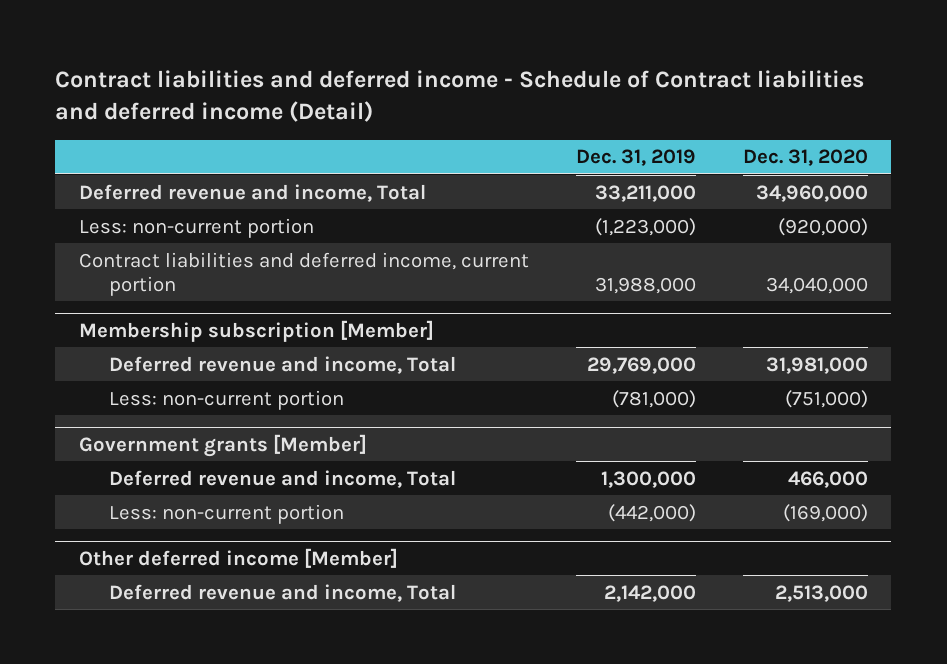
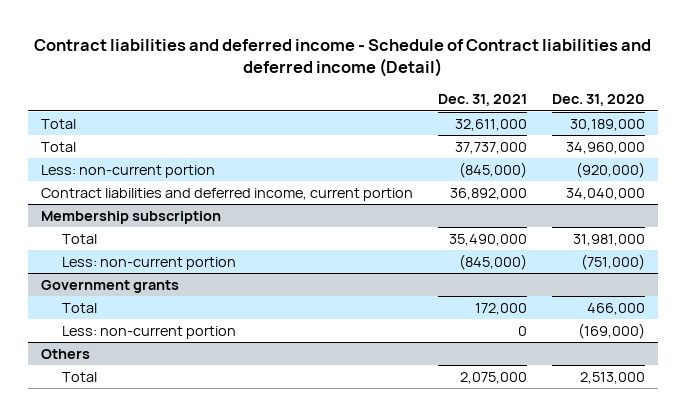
[575,149,696,167] Dec. 31, 2019 -> none
none -> [437,94,527,107] Dec. 31, 2021
none -> [40,118,76,129] Total
[78,183,426,202] Deferred revenue and income, Total -> [40,141,76,152] Total
[78,319,434,342] Membership subscription [Member] -> [40,210,221,224] Membership subscription
[109,355,457,374] Deferred revenue and income, Total -> [61,233,97,244] Total
[78,433,367,457] Government grants [Member] -> [40,279,179,293] Government grants
[109,469,457,488] Deferred revenue and income, Total -> [61,302,97,313] Total
[78,547,398,568] Other deferred income [Member] -> [40,348,90,359] Others
[109,583,457,602] Deferred revenue and income, Total -> [61,371,97,382] Total

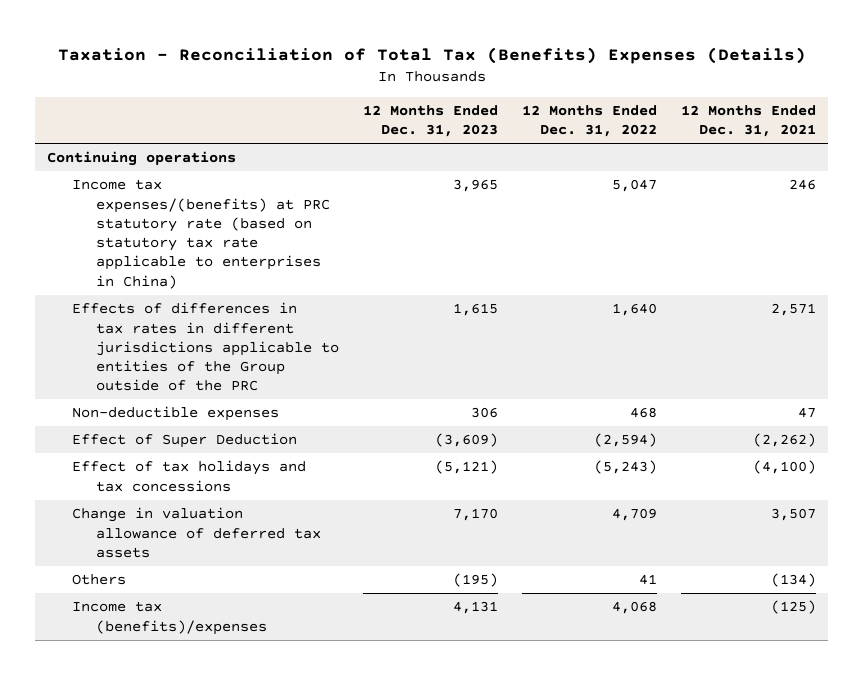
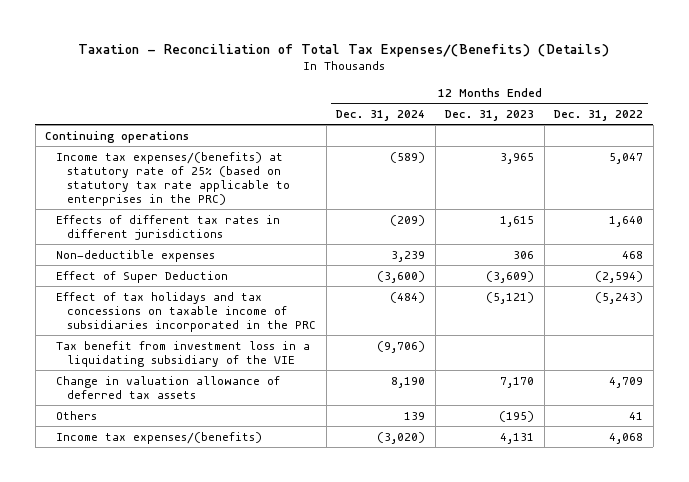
[57,46,806,64] Taxation - Reconciliation of Total Tax (Benefits) Expenses (Details) -> [78,43,610,57] Taxation - Reconciliation of Total Tax Expenses/(Benefits) (Details)
[680,104,816,138] 12 Months Ended Dec. 31, 2021 -> none
none -> [336,109,426,121] Dec. 31, 2024
[71,179,330,289] Income tax expenses/(benefits) at PRC statutory rate (based on statutory tax rate applicable to enterprises in China) -> [56,151,291,207] Income tax expenses/(benefits) at statutory rate of 25% (based on statutory tax rate applicable to enterprises in the PRC)
[71,302,339,392] Effects of differences in tax rates in different jurisdictions applicable to entities of the Group outside of the PRC -> [56,214,281,240] Effects of different tax rates in different jurisdictions
[71,460,306,492] Effect of tax holidays and tax concessions -> [56,291,317,332] Effect of tax holidays and tax concessions on taxable income of subsidiaries incorporated in the PRC
none -> [56,340,311,367] Tax benefit from investment loss in a liquidating subsidiary of the VIE
[71,601,267,635] Income tax (benefits)/expenses -> [56,431,263,444] Income tax expenses/(benefits)

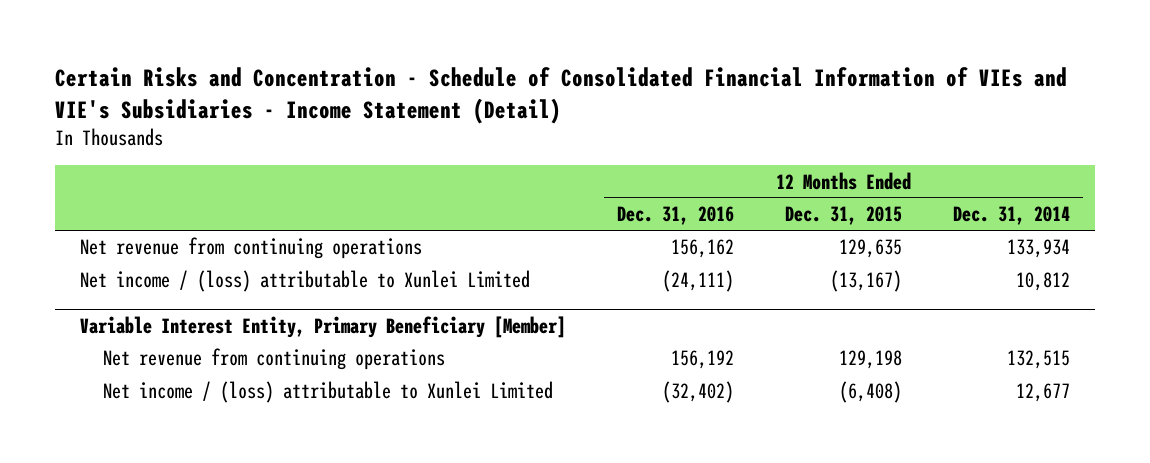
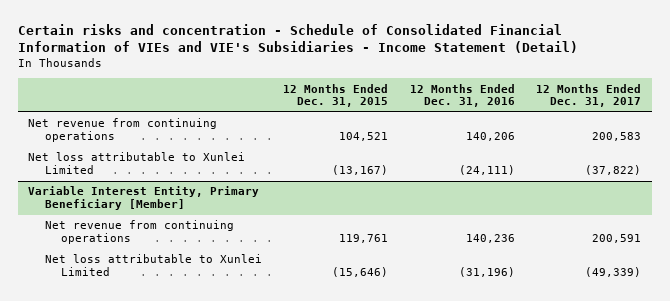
[54,67,1067,124] Certain Risks and Concentration - Schedule of Consolidated Financial Information of VIEs and VIE's Subsidiaries - Income Statement (Detail) -> [17,23,578,54] Certain risks and concentration - Schedule of Consolidated Financial Information of VIEs and VIE's Subsidiaries - Income Statement (Detail)
[953,206,1071,226] Dec. 31, 2014 -> none
none -> [536,83,642,108] 12 Months Ended Dec. 31, 2017
[671,239,735,259] 156,162 -> [465,132,515,142] 140,206
[839,239,903,259] 129,635 -> [339,132,389,142] 104,521
[80,270,531,293] Net income / (loss) attributable to Xunlei Limited -> [28,152,246,175] Net loss attributable to Xunlei Limited
[671,350,735,370] 156,192 -> [465,234,515,244] 140,236
[839,350,903,370] 129,198 -> [339,234,389,244] 119,761
[102,381,553,404] Net income / (loss) attributable to Xunlei Limited -> [44,254,262,277] Net loss attributable to Xunlei Limited
[662,381,735,404] (32,402) -> [458,267,515,278] (31,196)
[839,381,903,404] (6,408) -> [332,267,389,278] (15,646)

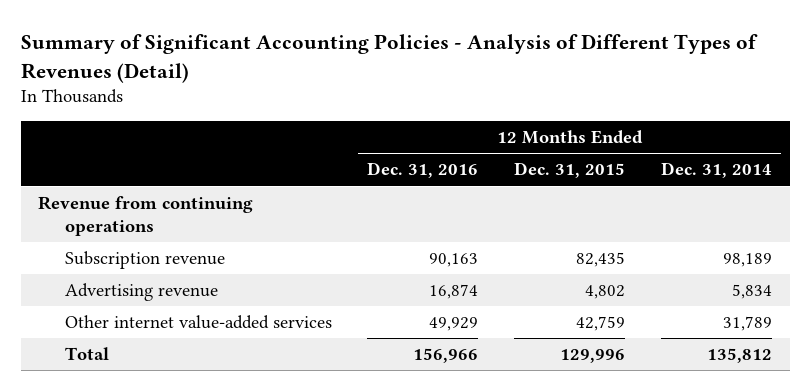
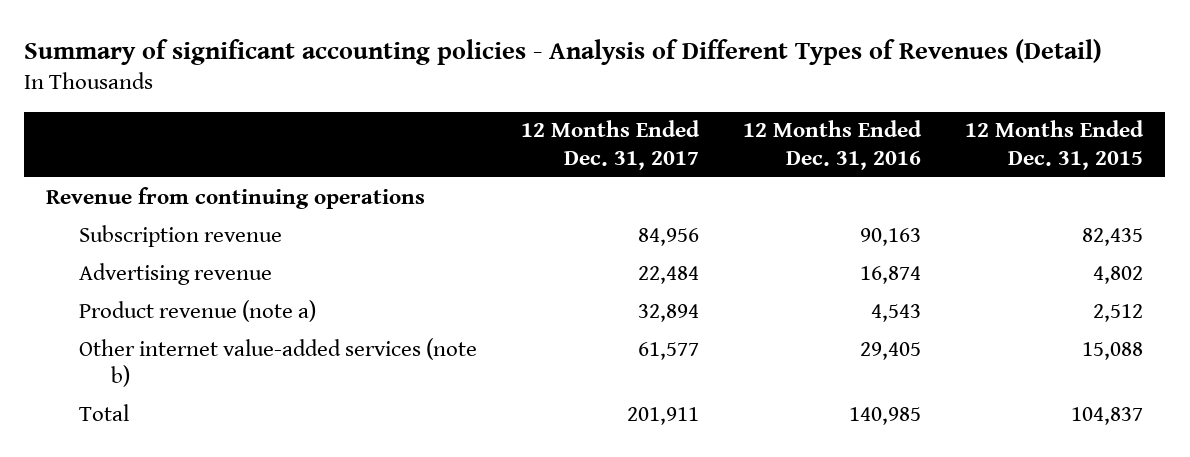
[20,34,758,83] Summary of Significant Accounting Policies - Analysis of Different Types of Revenues (Detail) -> [24,39,1103,66] Summary of significant accounting policies - Analysis of Different Types of Revenues (Detail)
[661,162,773,179] Dec. 31, 2014 -> none
none -> [521,120,701,170] 12 Months Ended Dec. 31, 2017
none -> [78,299,316,322] Product revenue (note a)
[64,315,332,330] Other internet value-added services -> [78,337,477,387] Other internet value-added services (note b)
[429,317,479,332] 49,929 -> [860,341,922,360] 29,405
[576,316,626,332] 42,759 -> [1082,341,1144,360] 15,088
[413,348,479,364] 156,966 -> [849,406,922,425] 140,985
[560,349,626,364] 129,996 -> [1071,406,1144,425] 104,837

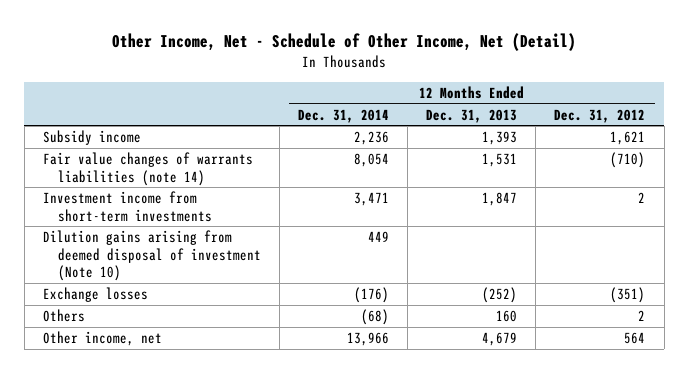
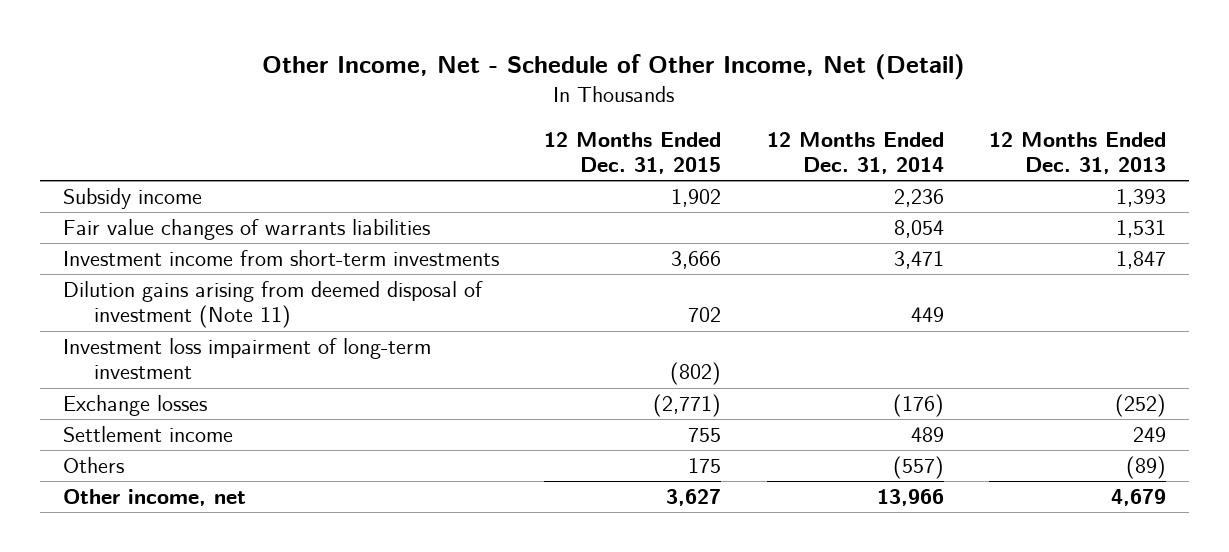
[554,108,646,123] Dec. 31, 2012 -> none
none -> [544,131,722,174] 12 Months Ended Dec. 31, 2015
[42,152,253,186] Fair value changes of warrants liabilities (note 14) -> [62,219,430,241] Fair value changes of warrants liabilities
[42,230,262,282] Dilution gains arising from deemed disposal of investment (Note 10) -> [62,281,483,329] Dilution gains arising from deemed disposal of investment (Note 11)
none -> [62,338,431,380] Investment loss impairment of long-term investment
none -> [62,426,233,443] Settlement income
[361,309,390,326] (68) -> [892,456,944,480] (557)
[496,310,518,323] 160 -> [1126,456,1167,480] (89)

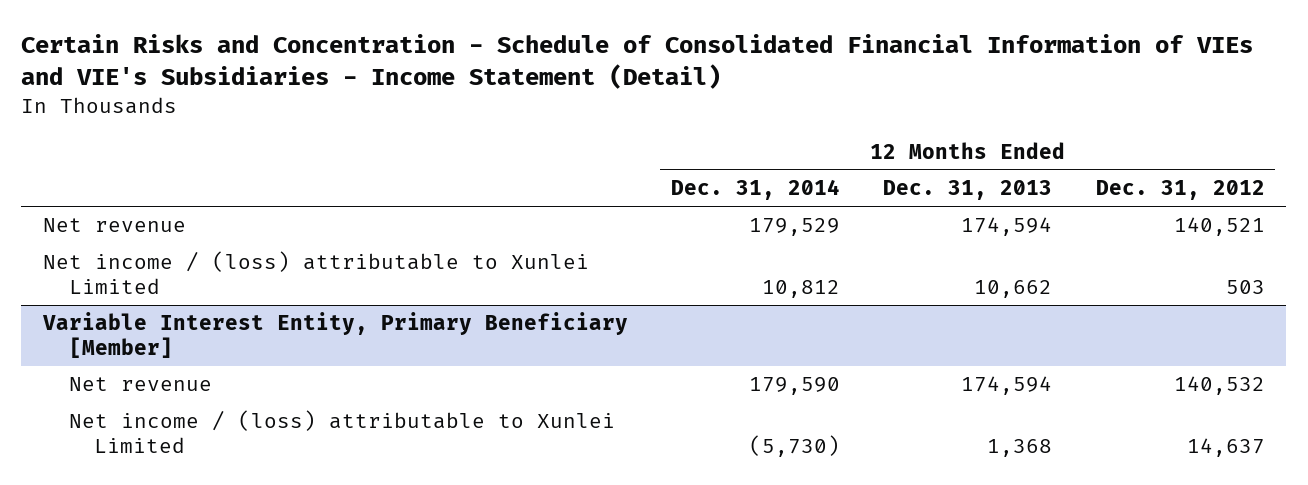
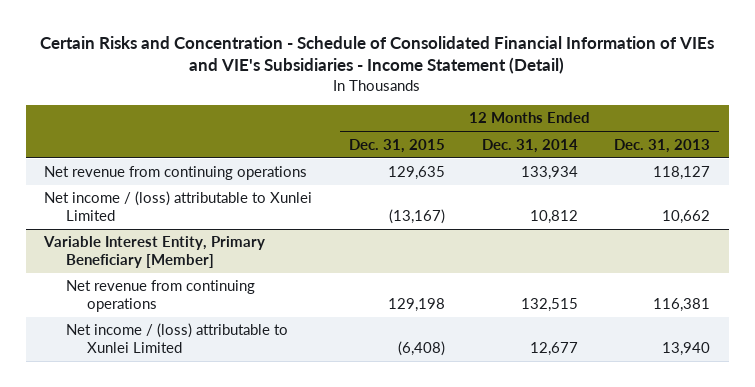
[1095,180,1265,201] Dec. 31, 2012 -> none
none -> [349,138,446,153] Dec. 31, 2015
[42,218,186,233] Net revenue -> [44,166,308,181] Net revenue from continuing operations
[749,218,841,237] 179,529 -> [520,166,578,181] 133,934
[961,217,1053,237] 174,594 -> [653,166,711,181] 118,127
[68,377,212,392] Net revenue -> [65,280,255,313] Net revenue from continuing operations
[749,377,841,396] 179,590 -> [520,298,578,313] 132,515
[961,376,1053,396] 174,594 -> [653,298,711,313] 116,381
[749,434,841,457] (5,730) -> [529,342,578,357] 12,677
[987,438,1053,457] 1,368 -> [662,342,711,357] 13,940

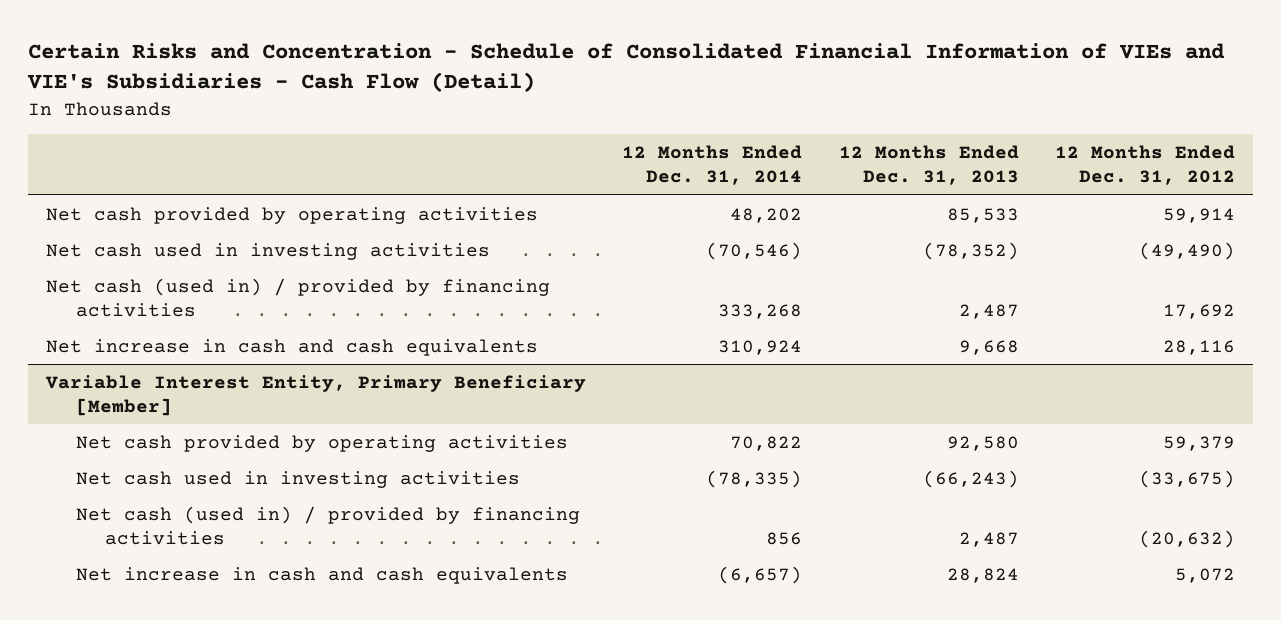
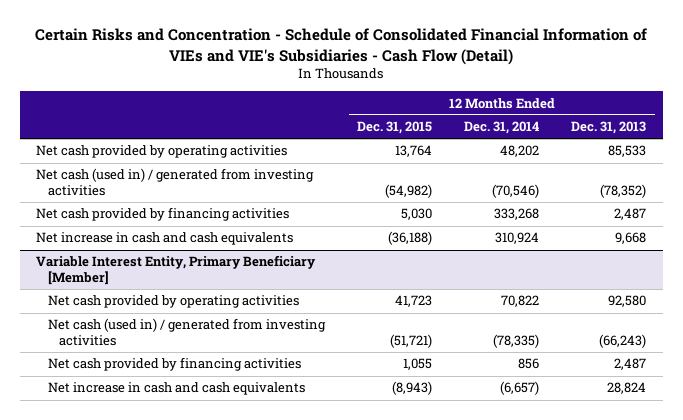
[1054,144,1235,186] 12 Months Ended Dec. 31, 2012 -> none
none -> [357,121,433,135] Dec. 31, 2015
[46,242,491,260] Net cash used in investing activities -> [36,168,315,197] Net cash (used in) / generated from investing activities
[46,277,551,317] Net cash (used in) / provided by financing activities -> [36,207,290,222] Net cash provided by financing activities
[75,470,520,488] Net cash used in investing activities -> [47,318,326,347] Net cash (used in) / generated from investing activities
[75,505,580,545] Net cash (used in) / provided by financing activities -> [47,357,301,372] Net cash provided by financing activities

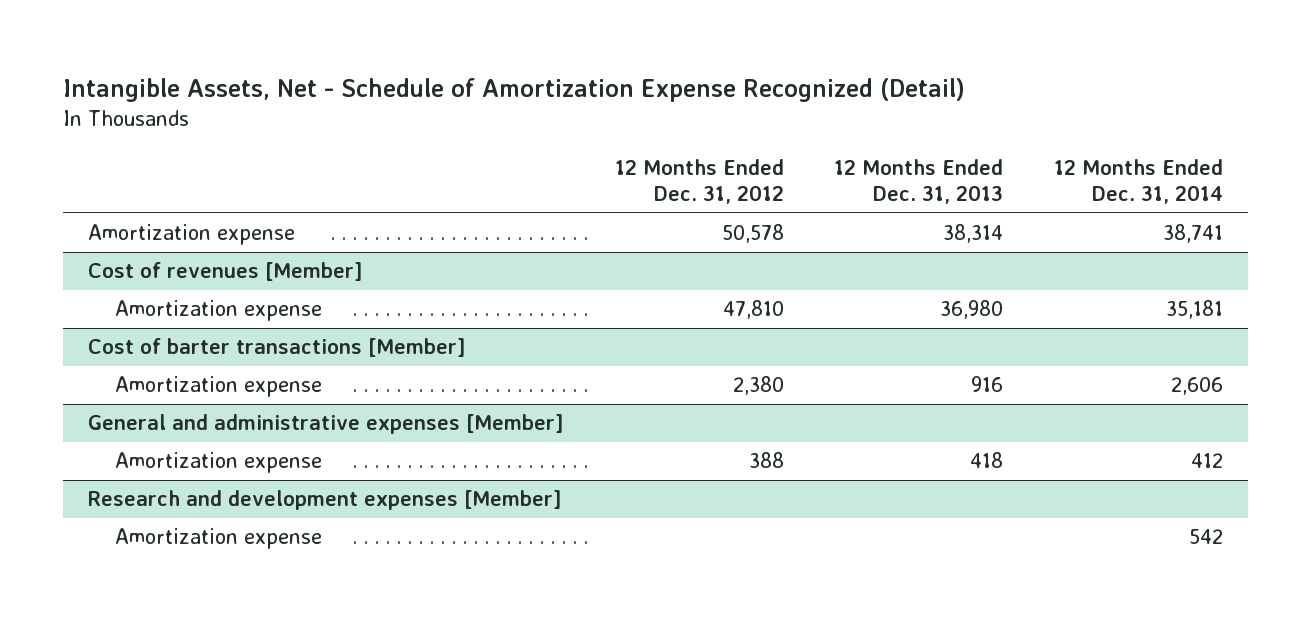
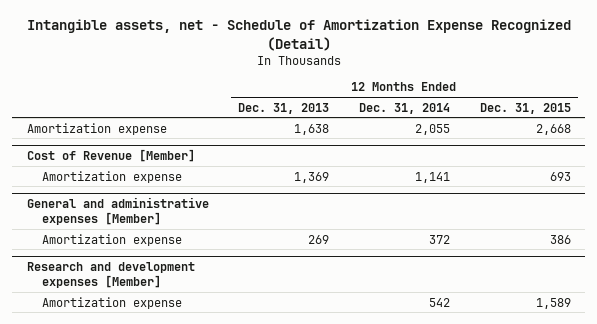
[62,77,965,102] Intangible Assets, Net - Schedule of Amortization Expense Recognized (Detail) -> [26,19,571,51] Intangible assets, net - Schedule of Amortization Expense Recognized (Detail)
[614,158,784,205] 12 Months Ended Dec. 31, 2012 -> none
none -> [479,102,571,114] Dec. 31, 2015
[88,338,467,358] Cost of barter transactions [Member] -> none
[114,376,322,398] Amortization expense -> none
[943,224,1004,244] 38,314 -> [294,123,330,135] 1,638
[1163,224,1224,244] 38,741 -> [414,123,450,135] 2,055
[88,262,364,282] Cost of revenues [Member] -> [26,149,195,163] Cost of Revenue [Member]
[940,300,1004,320] 36,980 -> [294,171,330,183] 1,369
[1166,300,1224,320] 35,181 -> [414,171,450,183] 1,141
[970,452,1004,469] 418 -> [308,234,330,244] 269
[1191,453,1224,469] 412 -> [428,234,450,244] 372

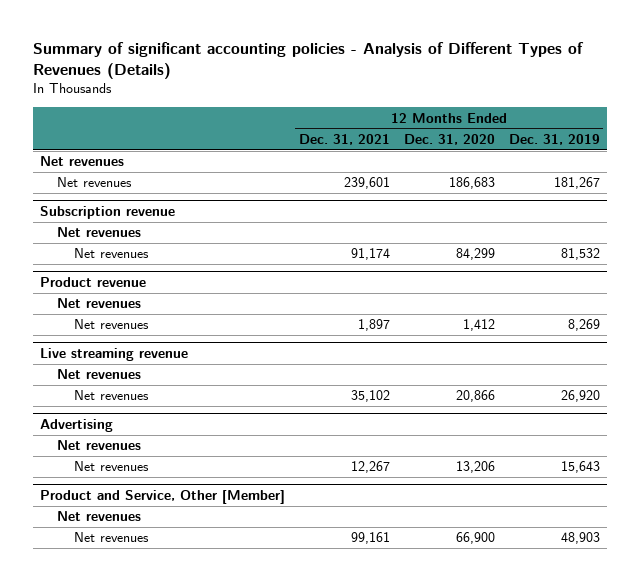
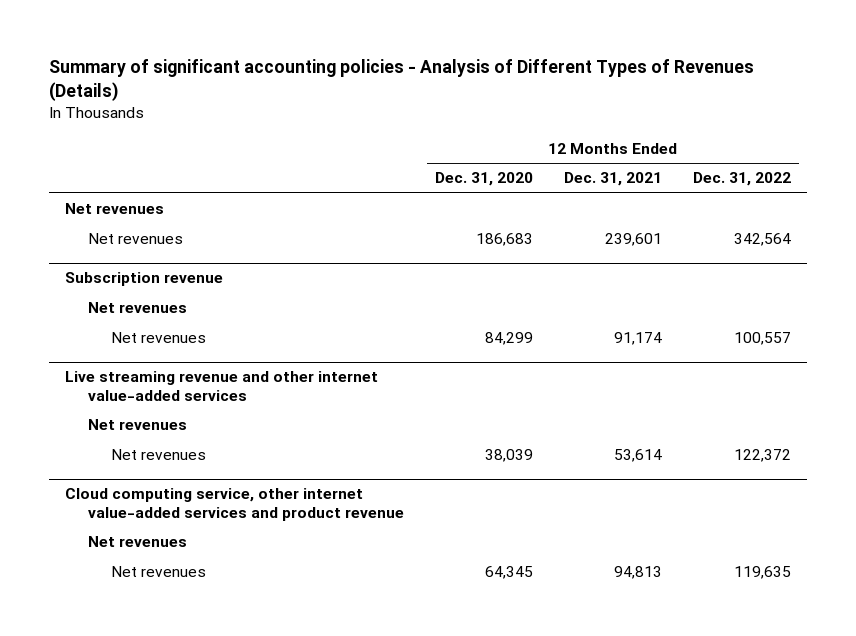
[508,133,600,145] Dec. 31, 2019 -> none
none -> [693,172,792,187] Dec. 31, 2022
[39,277,146,288] Product revenue -> none
[56,298,141,309] Net revenues -> none
[73,319,149,330] Net revenues -> none
[56,369,141,380] Net revenues -> none
[73,390,149,401] Net revenues -> none
[39,419,113,433] Advertising -> none
[39,348,188,362] Live streaming revenue -> [65,371,379,401] Live streaming revenue and other internet value-added services
[350,461,390,474] 12,267 -> [614,449,663,463] 53,614
[455,461,495,474] 13,206 -> [485,449,534,463] 38,039
[39,490,285,505] Product and Service, Other [Member] -> [65,488,405,521] Cloud computing service, other internet value-added services and product revenue
[350,532,390,545] 99,161 -> [614,566,663,580] 94,813
[455,532,495,545] 66,900 -> [485,566,534,580] 64,345

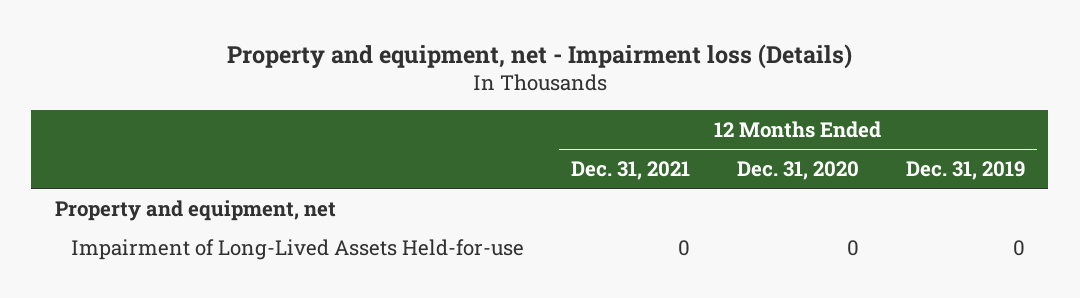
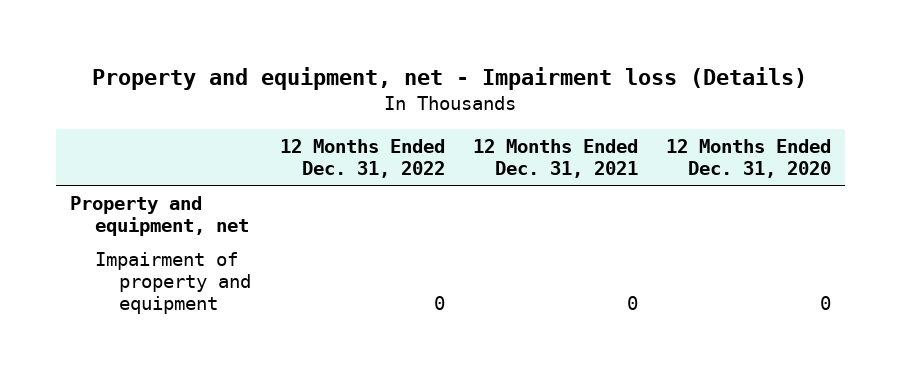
[905,160,1025,180] Dec. 31, 2019 -> none
none -> [279,138,445,178] 12 Months Ended Dec. 31, 2022
[71,238,525,260] Impairment of Long-Lived Assets Held-for-use -> [94,251,252,315] Impairment of property and equipment

